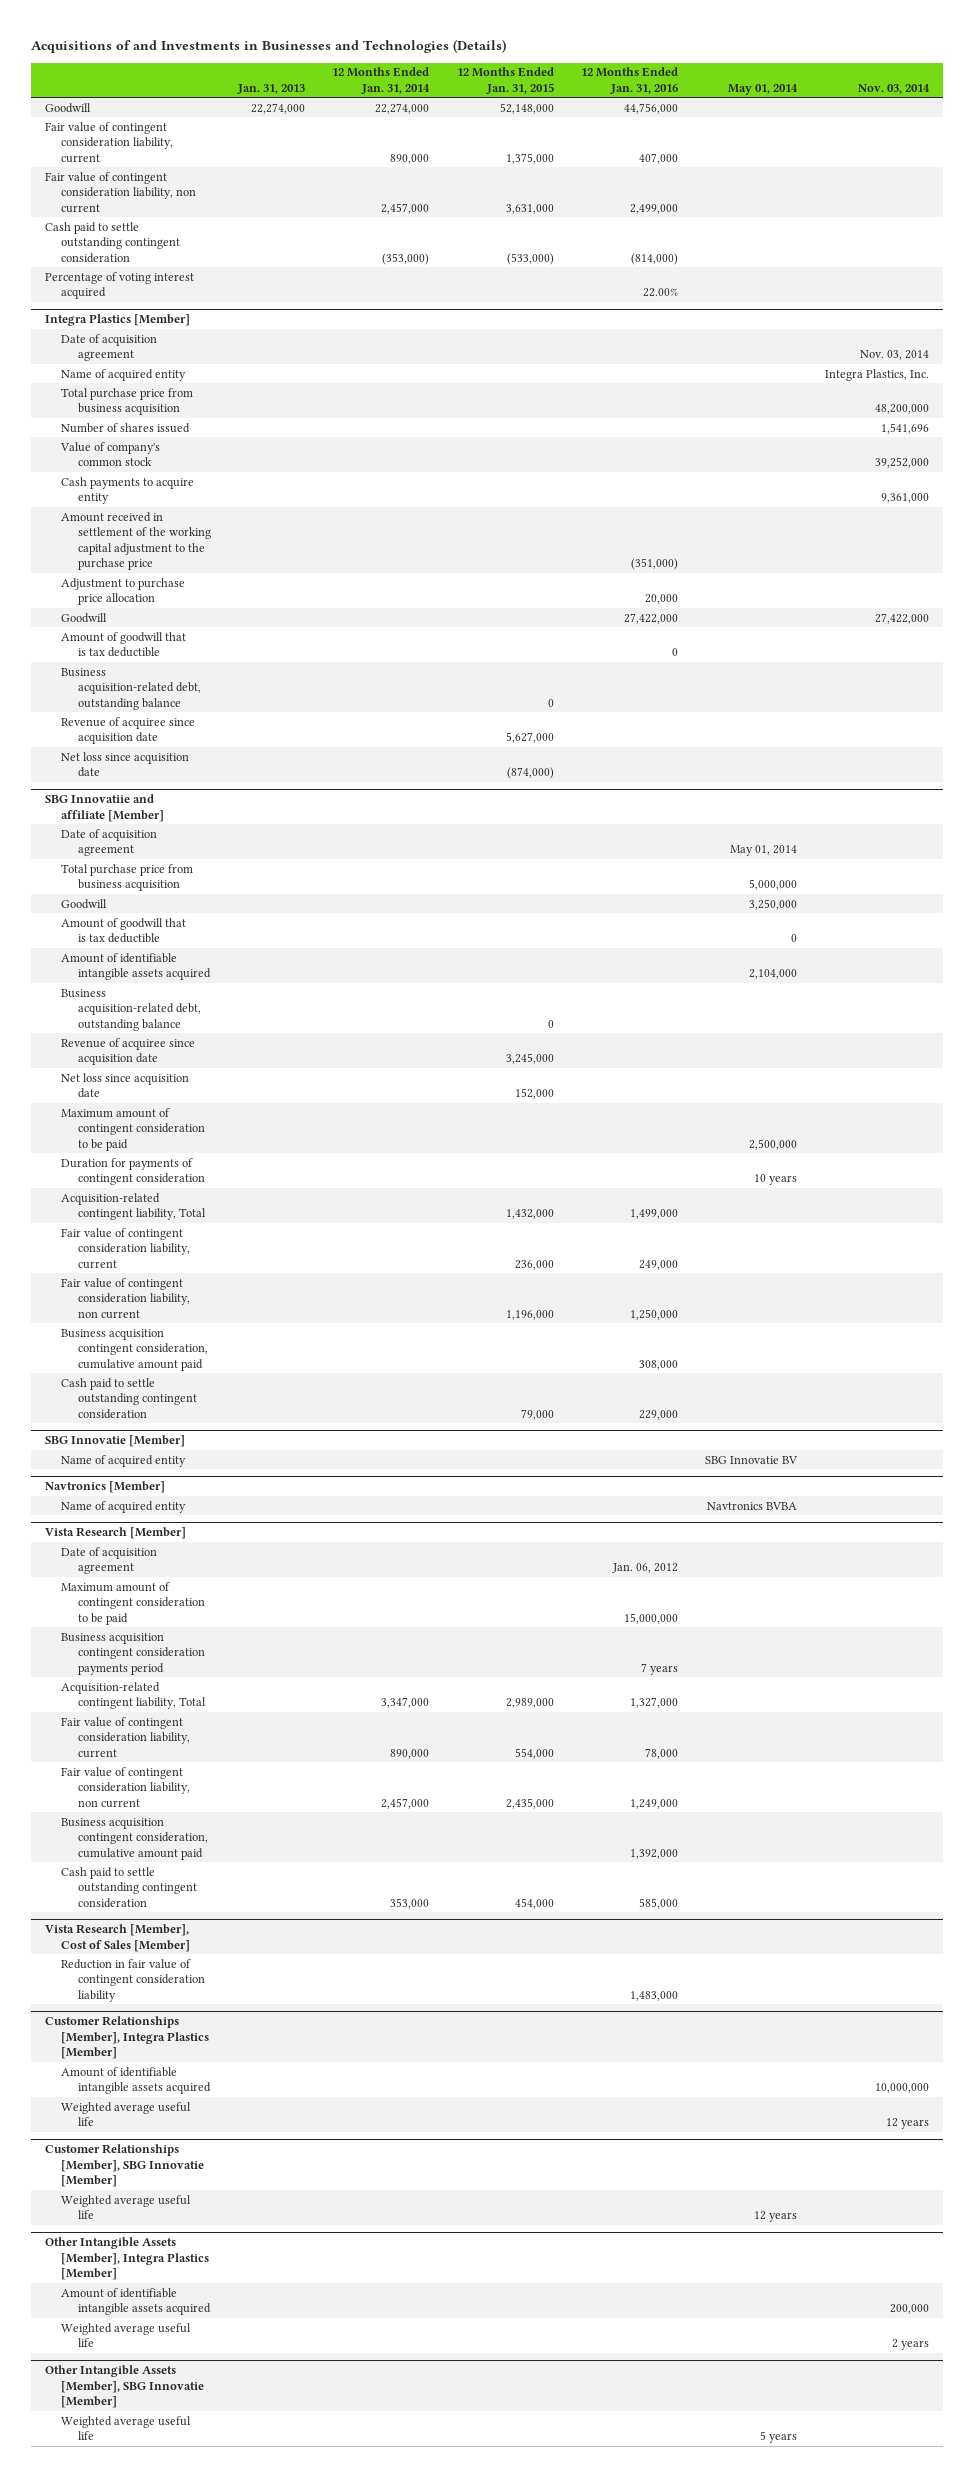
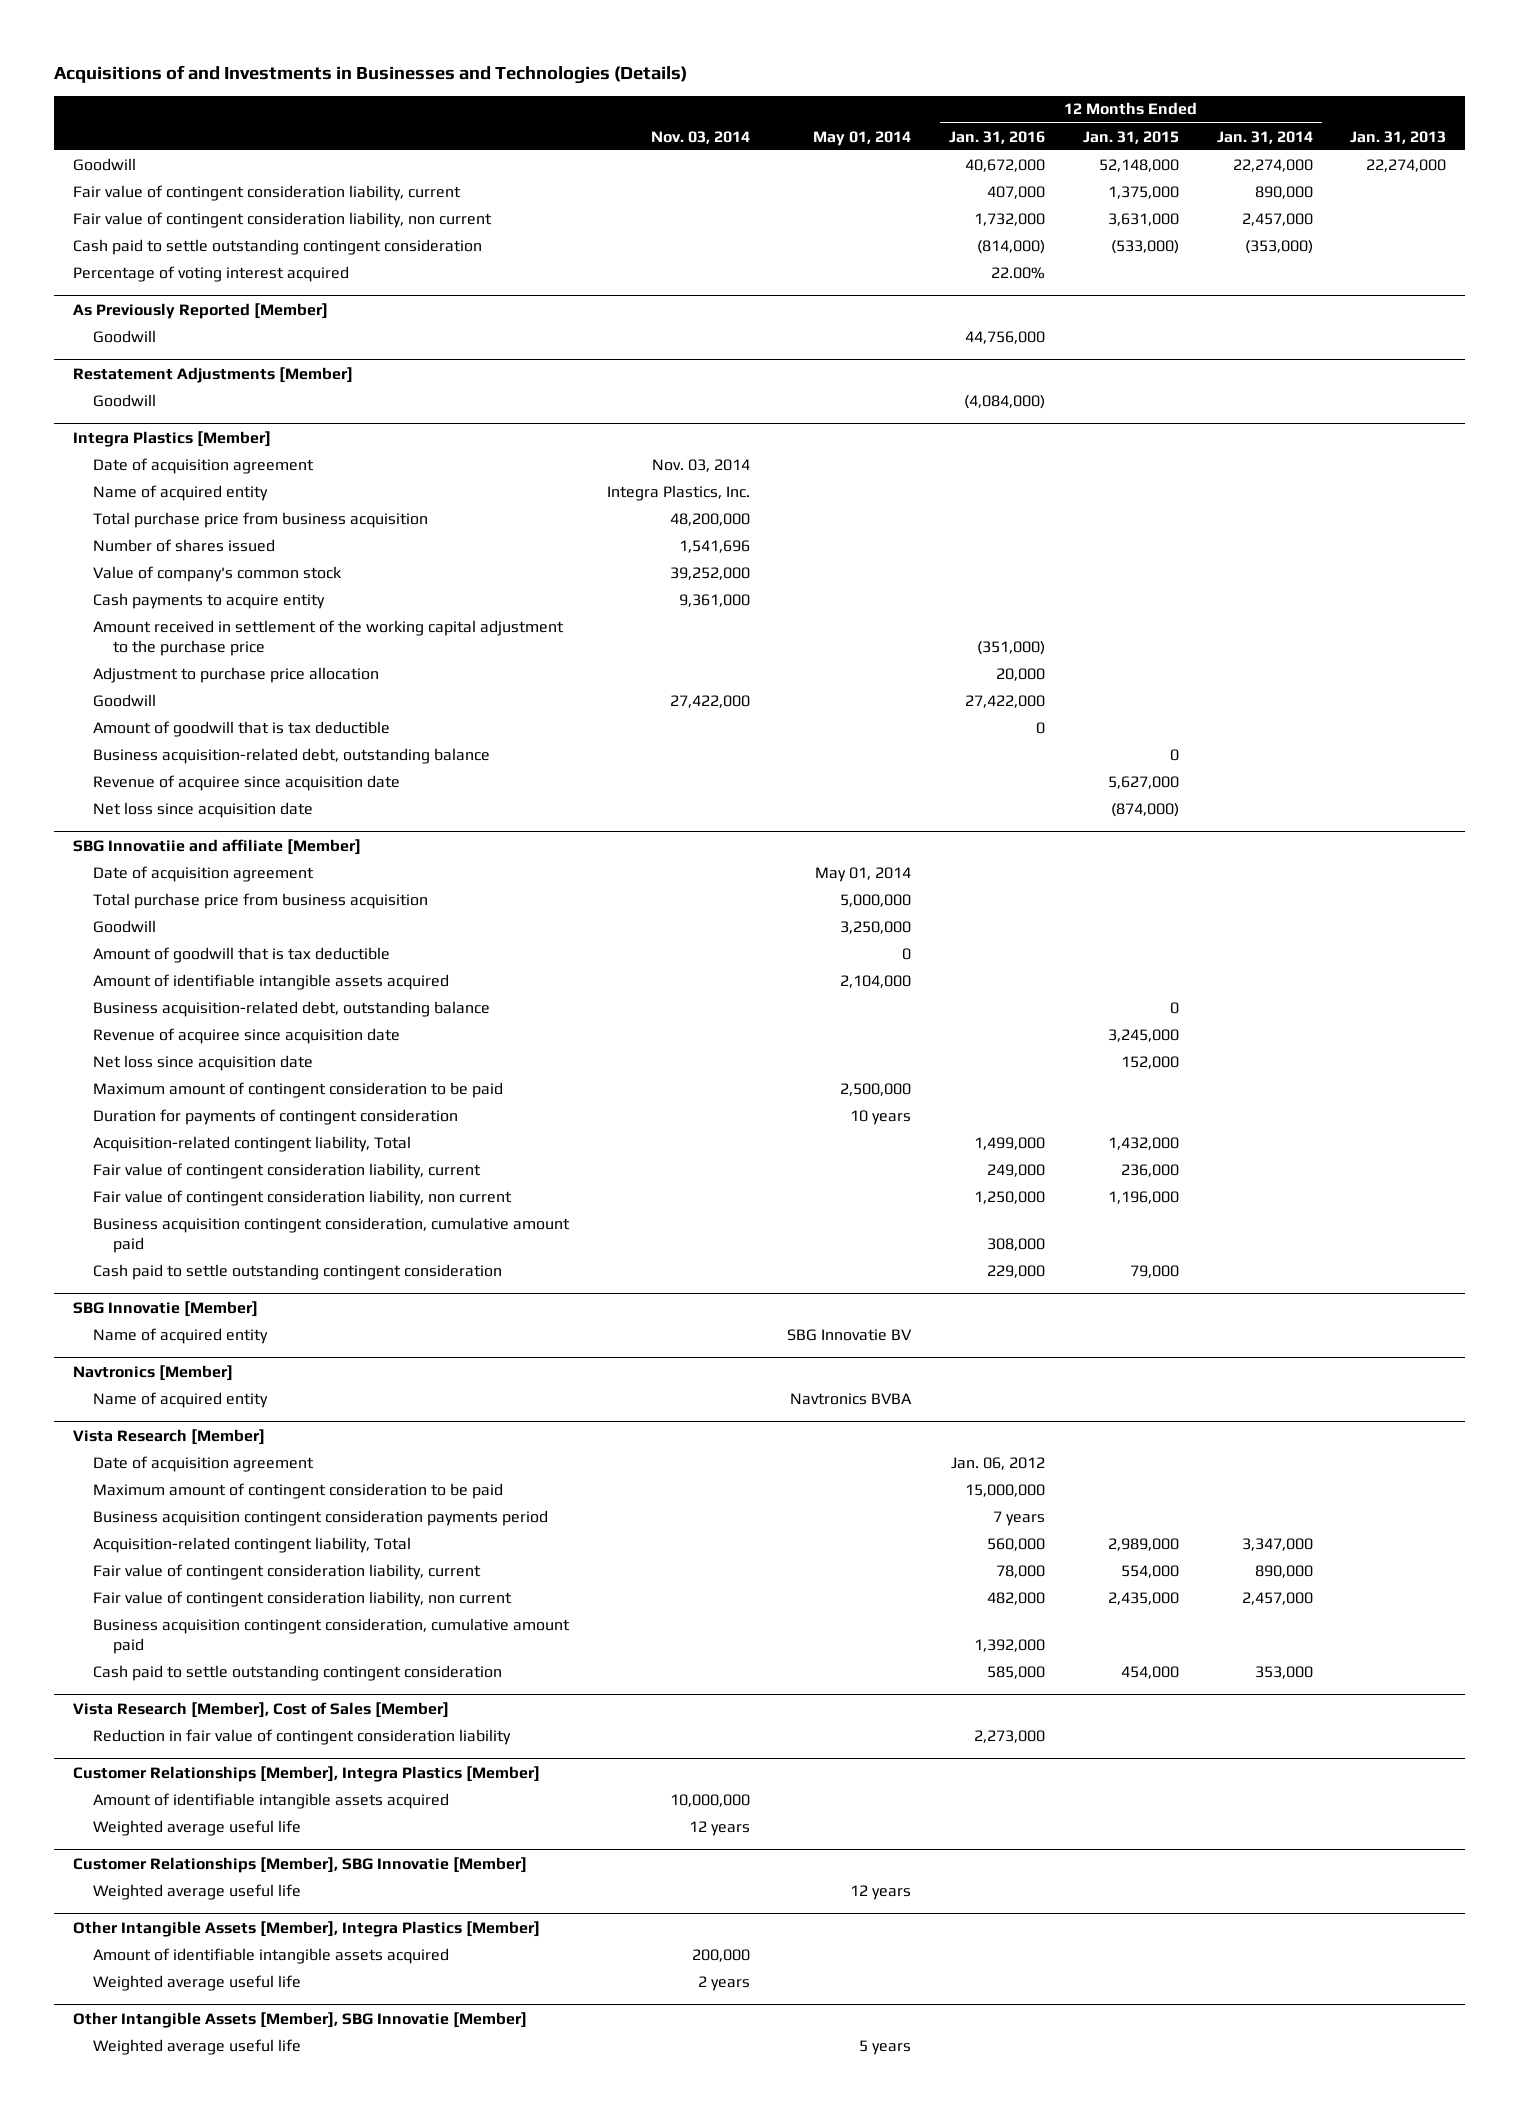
[624,102,679,114] 44,756,000 -> [965,158,1046,172] 40,672,000
[630,203,679,214] 2,499,000 -> [974,212,1046,226] 1,732,000
none -> [73,302,329,319] As Previously Reported [Member]
none -> [92,329,156,343] Goodwill
none -> [73,366,354,383] Restatement Adjustments [Member]
none -> [92,393,156,407] Goodwill
[630,1697,679,1709] 1,327,000 -> [987,1537,1046,1551] 560,000
[630,1798,679,1809] 1,249,000 -> [987,1591,1046,1605] 482,000
[630,1990,679,2001] 1,483,000 -> [974,1729,1046,1743] 2,273,000

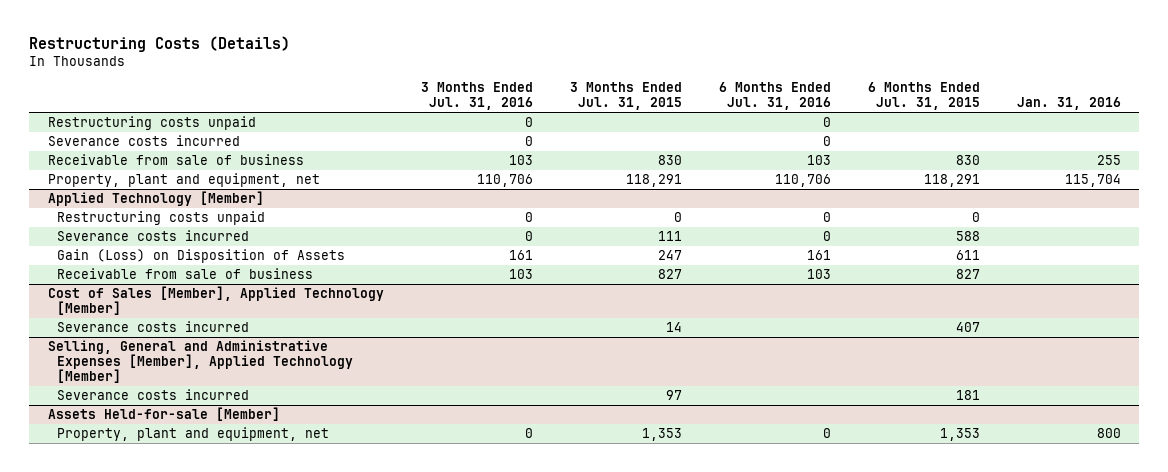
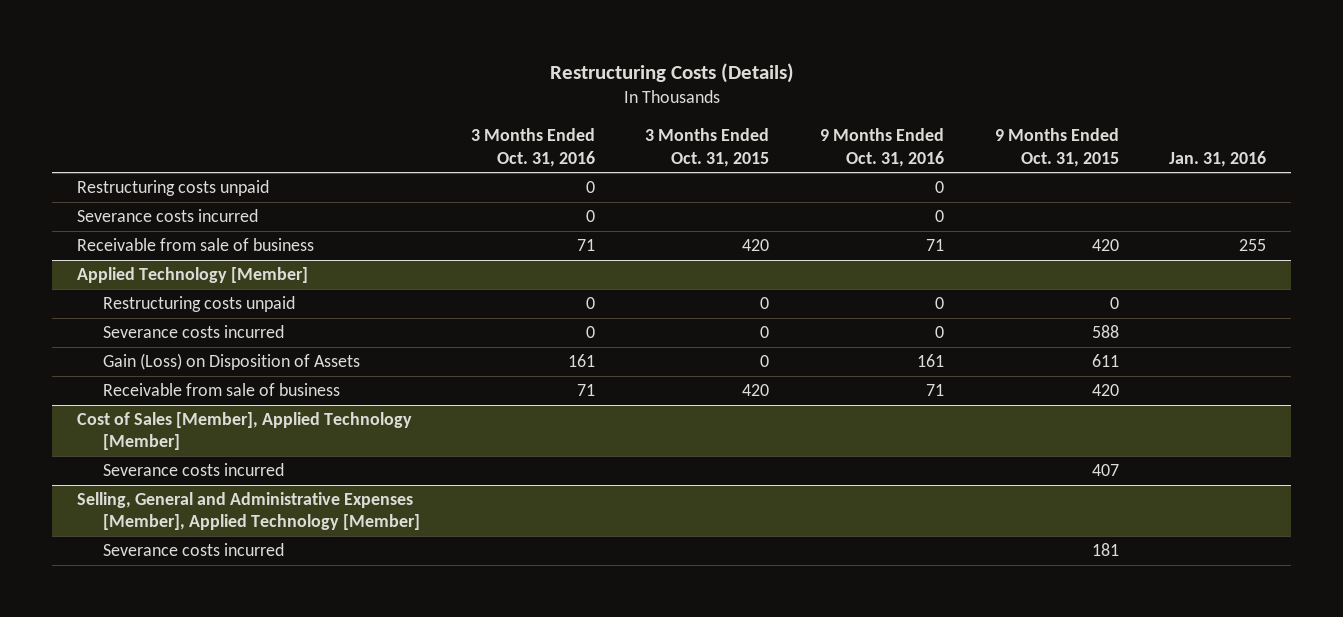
[420,82,533,111] 3 Months Ended Jul. 31, 2016 -> none
[569,82,682,111] 3 Months Ended Jul. 31, 2015 -> none
[718,82,831,111] 6 Months Ended Jul. 31, 2016 -> none
[867,82,980,111] 6 Months Ended Jul. 31, 2015 -> none
none -> [470,128,595,167] 3 Months Ended Oct. 31, 2016
none -> [645,128,770,167] 3 Months Ended Oct. 31, 2015
none -> [820,128,945,167] 9 Months Ended Oct. 31, 2016
none -> [994,128,1119,167] 9 Months Ended Oct. 31, 2015
[47,173,320,188] Property, plant and equipment, net -> none
[47,407,280,422] Assets Held-for-sale [Member] -> none
[57,427,330,442] Property, plant and equipment, net -> none

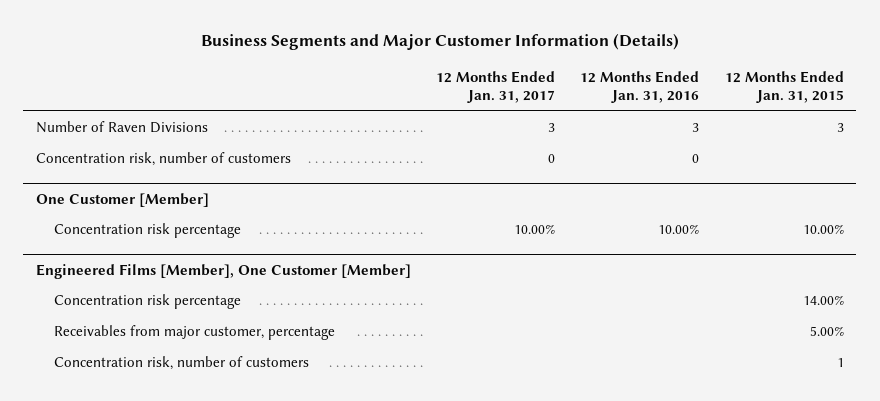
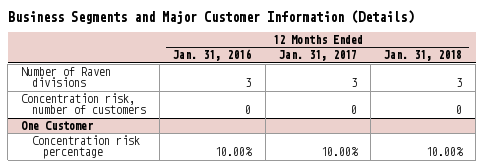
[724,70,844,104] 12 Months Ended Jan. 31, 2015 -> none
none -> [384,50,463,62] Jan. 31, 2018
[35,121,208,134] Number of Raven Divisions -> [21,67,112,88] Number of Raven divisions
[35,192,209,207] One Customer [Member] -> [21,121,94,131] One Customer
[35,263,411,279] Engineered Films [Member], One Customer [Member] -> none
[54,294,242,310] Concentration risk percentage -> none
[54,325,336,341] Receivables from major customer, percentage -> none
[54,356,310,371] Concentration risk, number of customers -> none

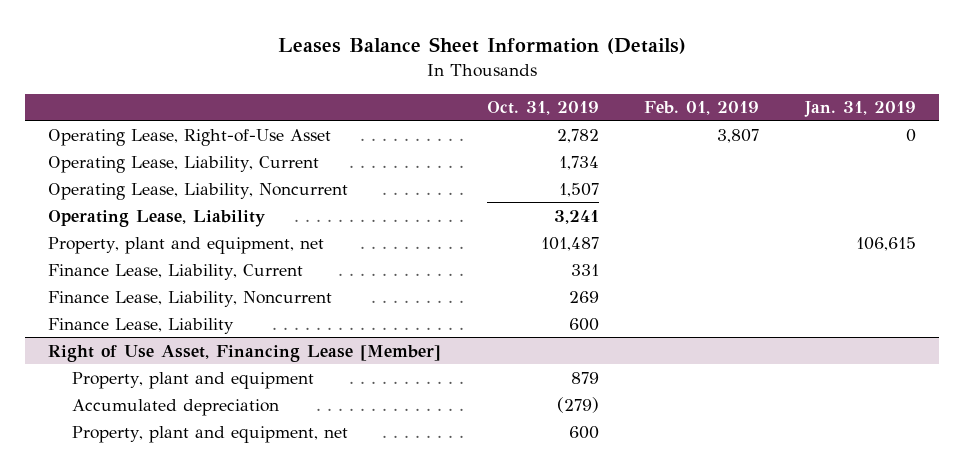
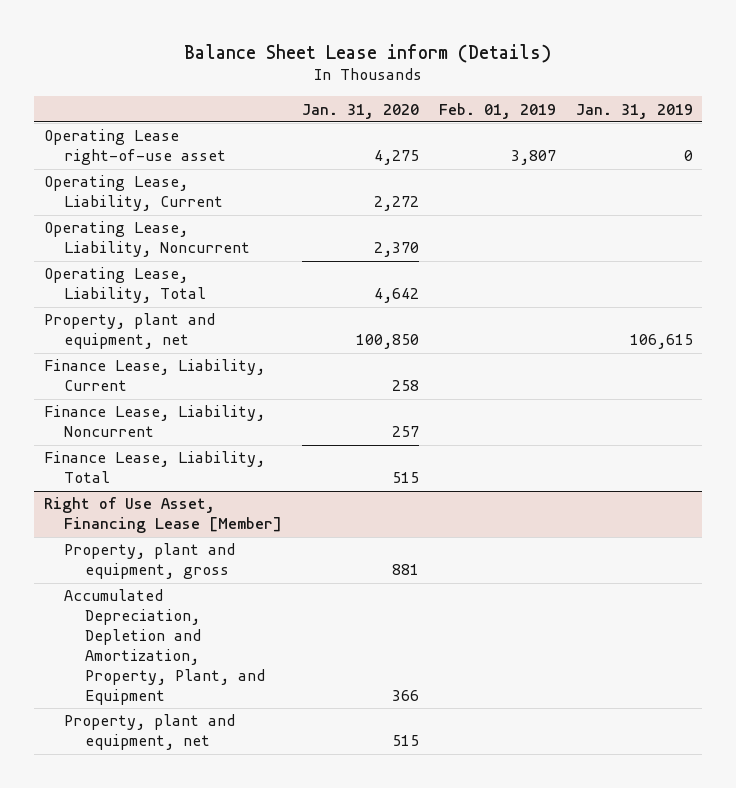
[277,37,686,55] Leases Balance Sheet Information (Details) -> [184,43,552,63] Balance Sheet Lease inform (Details)
[486,101,599,116] Oct. 31, 2019 -> none
none -> [302,103,420,119] Jan. 31, 2020
[47,128,331,146] Operating Lease, Right-of-Use Asset -> [43,129,227,166] Operating Lease right-of-use asset
[47,209,265,227] Operating Lease, Liability -> [43,267,207,304] Operating Lease, Liability, Total
[47,317,234,334] Finance Lease, Liability -> [43,451,265,484] Finance Lease, Liability, Total
[72,371,315,389] Property, plant and equipment -> [64,543,236,580] Property, plant and equipment, gross
[72,398,280,416] Accumulated depreciation -> [64,589,266,705] Accumulated Depreciation, Depletion and Amortization, Property, Plant, and Equipment

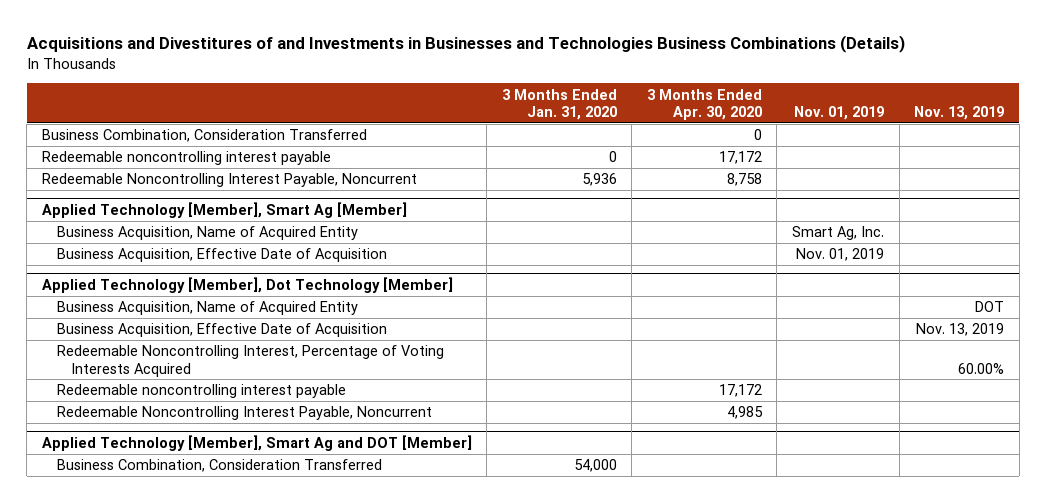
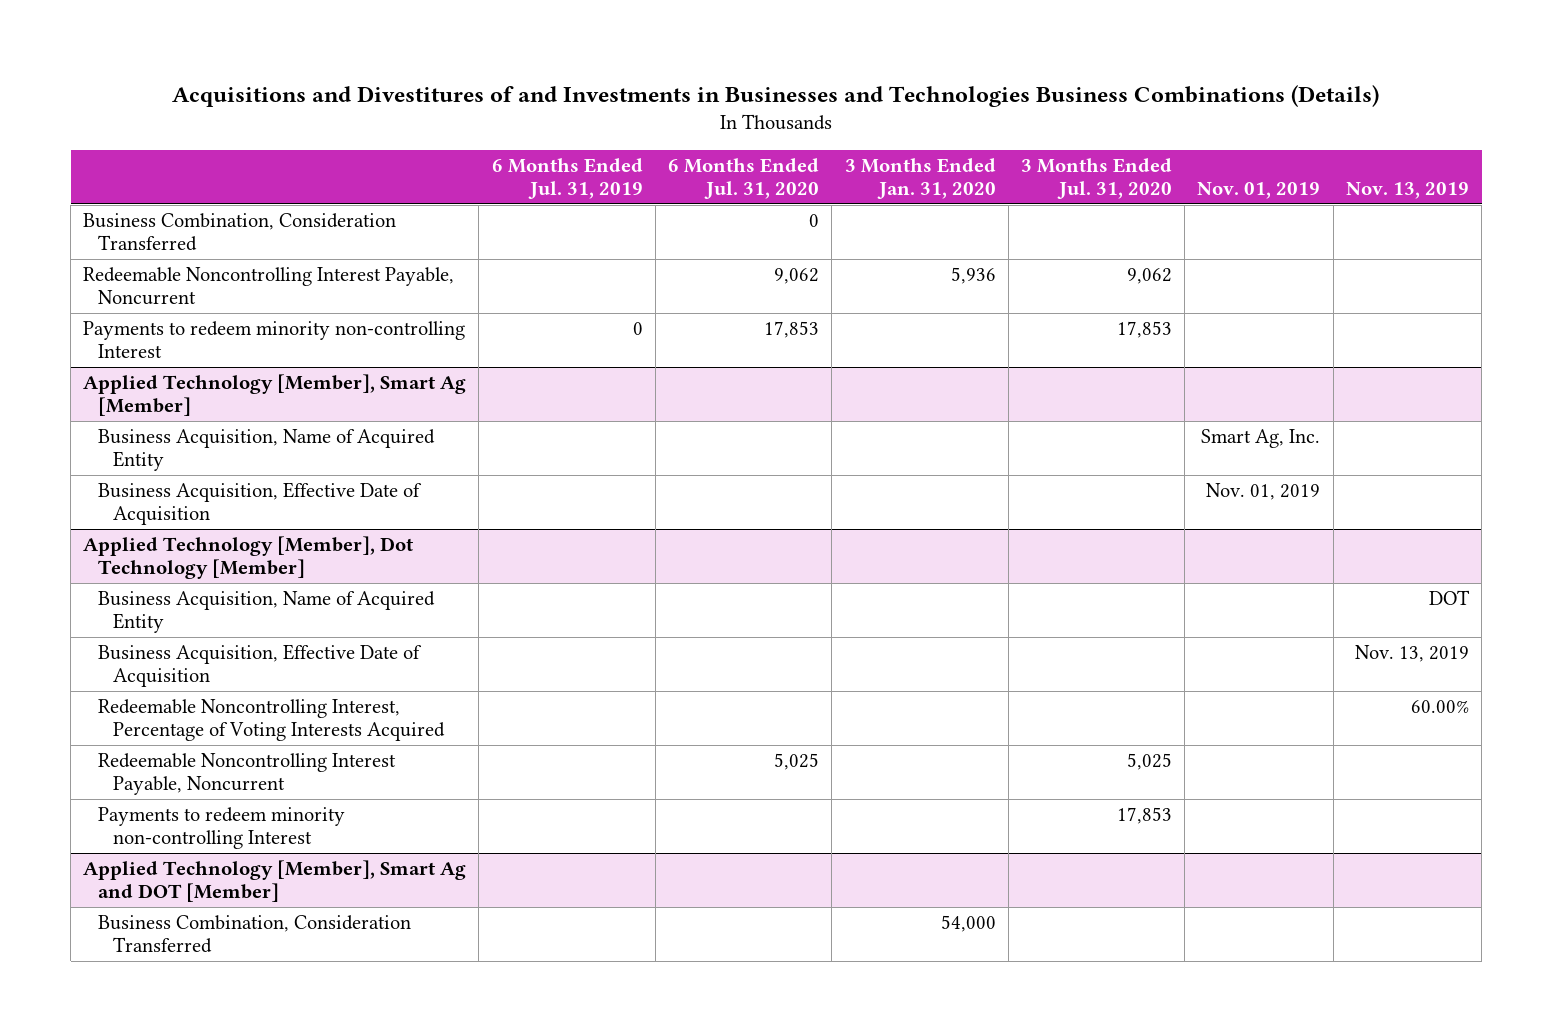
[646,88,762,120] 3 Months Ended Apr. 30, 2020 -> none
none -> [491,157,643,199] 6 Months Ended Jul. 31, 2019
none -> [668,157,820,199] 6 Months Ended Jul. 31, 2020
none -> [1020,157,1172,199] 3 Months Ended Jul. 31, 2020
[41,151,331,166] Redeemable noncontrolling interest payable -> none
none -> [83,321,466,359] Payments to redeem minority non-controlling Interest
[56,384,346,399] Redeemable noncontrolling interest payable -> none
none -> [98,807,346,850] Payments to redeem minority non-controlling Interest

